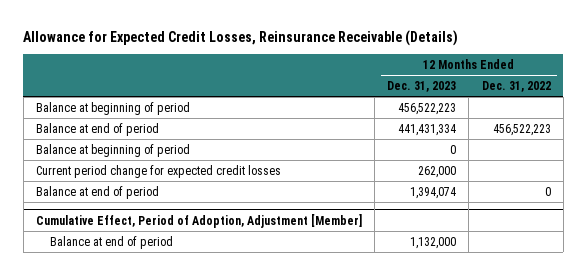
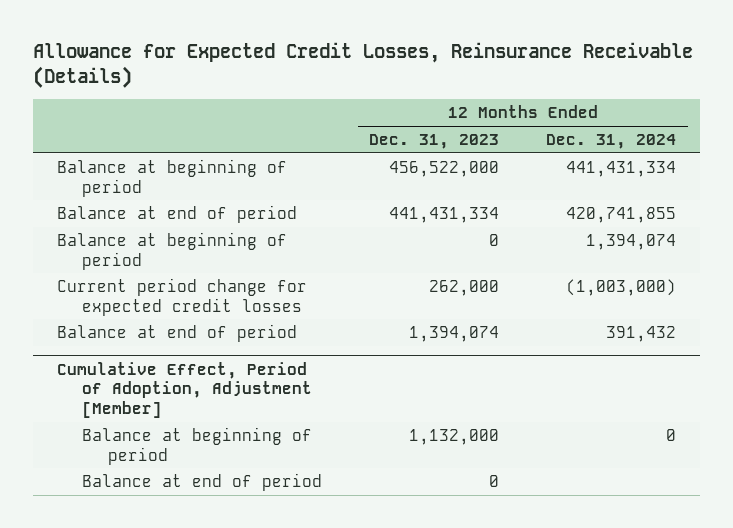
[481,81,551,93] Dec. 31, 2022 -> none
none -> [546,134,677,150] Dec. 31, 2024
[398,102,457,115] 456,522,223 -> [389,161,500,178] 456,522,000
none -> [82,427,313,465] Balance at beginning of period
[410,236,457,249] 1,132,000 -> [489,475,500,488] 0

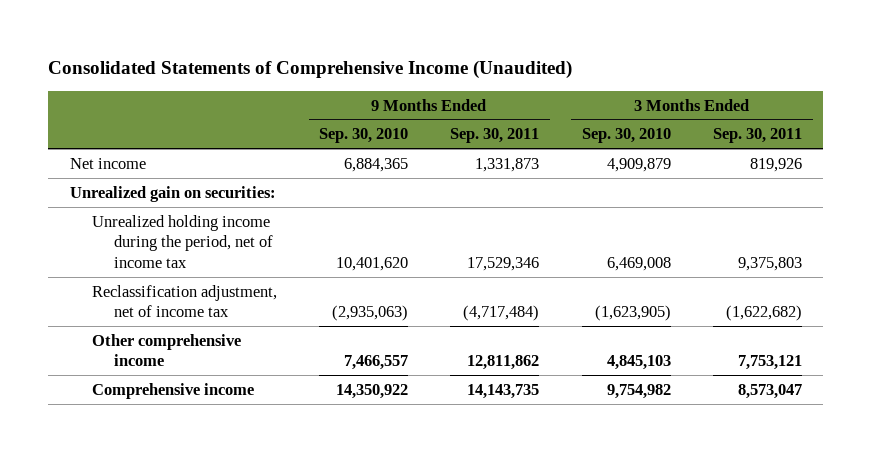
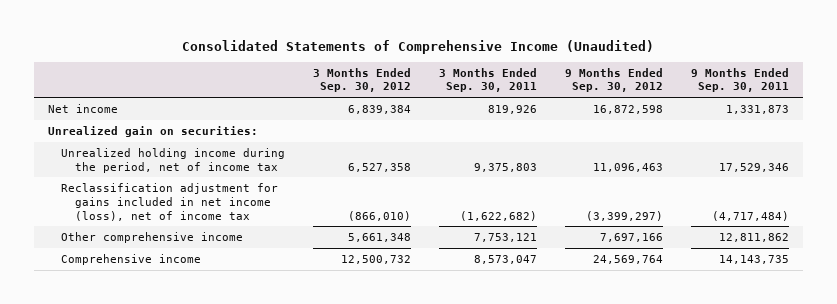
[319,128,409,144] Sep. 30, 2010 -> none
[581,128,671,144] Sep. 30, 2010 -> none
none -> [313,67,412,93] 3 Months Ended Sep. 30, 2012
none -> [565,67,664,93] 9 Months Ended Sep. 30, 2012
[91,284,277,318] Reclassification adjustment, net of income tax -> [61,182,279,221] Reclassification adjustment for gains included in net income (loss), net of income tax

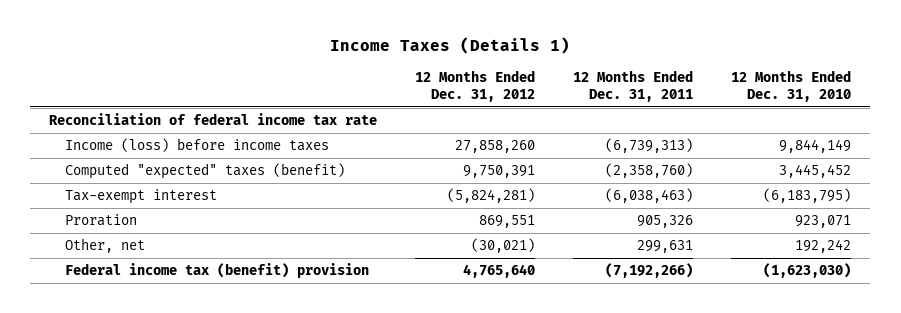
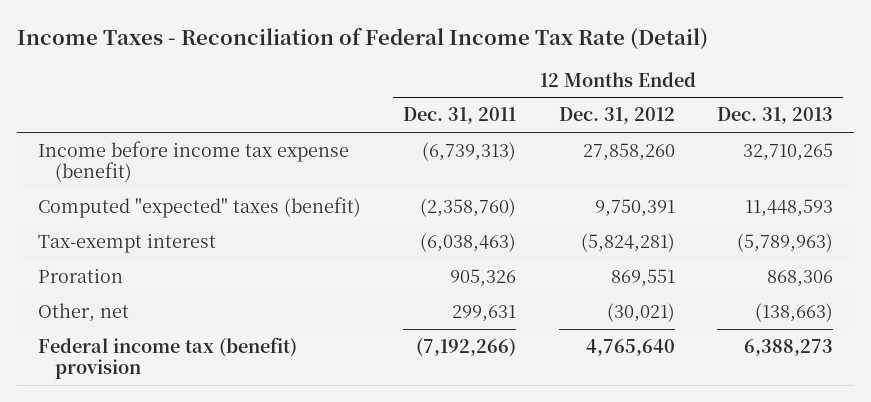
[330,37,571,55] Income Taxes (Details 1) -> [16,27,708,50] Income Taxes - Reconciliation of Federal Income Tax Rate (Detail)
[731,69,852,102] 12 Months Ended Dec. 31, 2010 -> none
none -> [716,107,833,125] Dec. 31, 2013
[49,113,378,126] Reconciliation of federal income tax rate -> none
[65,138,330,153] Income (loss) before income taxes -> [37,140,349,183] Income before income tax expense (benefit)

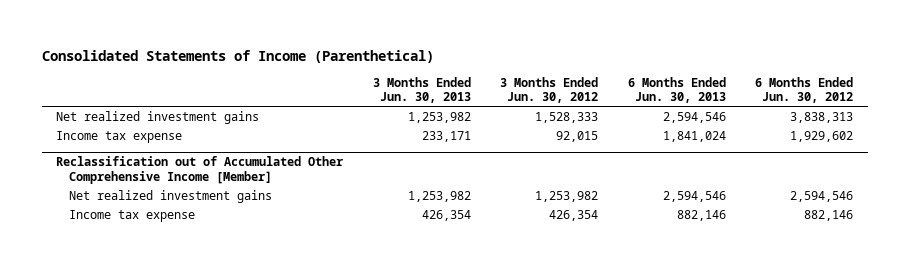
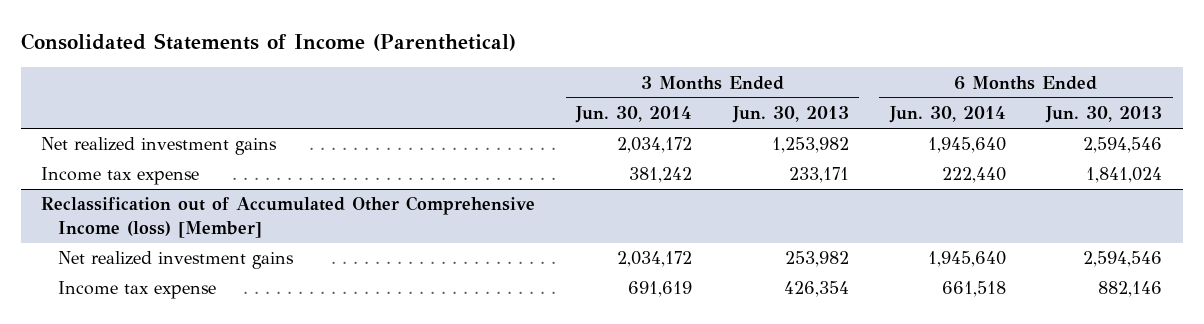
[500,76,599,104] 3 Months Ended Jun. 30, 2012 -> none
[755,76,854,104] 6 Months Ended Jun. 30, 2012 -> none
none -> [575,106,693,124] Jun. 30, 2014
none -> [888,106,1006,124] Jun. 30, 2014
[56,156,344,184] Reclassification out of Accumulated Other Comprehensive Income [Member] -> [41,196,536,238] Reclassification out of Accumulated Other Comprehensive Income (loss) [Member]
[407,191,471,203] 1,253,982 -> [784,251,849,268] 253,982

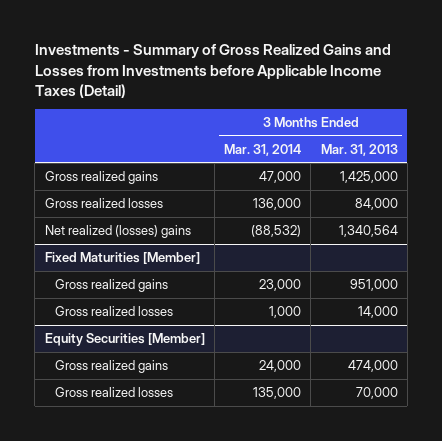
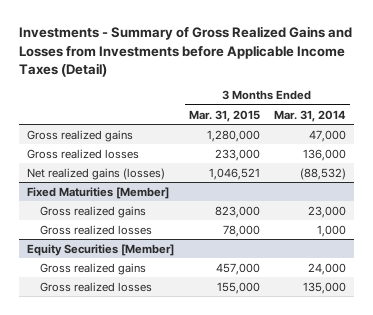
[320,143,398,156] Mar. 31, 2013 -> none
none -> [188,109,260,122] Mar. 31, 2015
[44,225,191,239] Net realized (losses) gains -> [26,167,165,180] Net realized gains (losses)

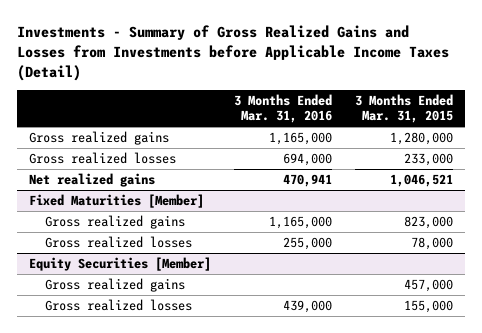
[274,109,347,122] Mar. 31, 2014 -> none
none -> [233,93,332,124] 3 Months Ended Mar. 31, 2016
[26,167,165,180] Net realized gains (losses) -> [28,172,155,187] Net realized gains

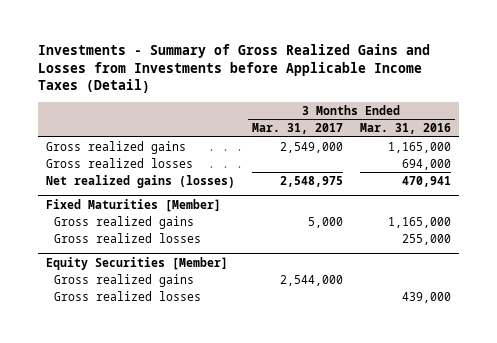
[355,93,454,124] 3 Months Ended Mar. 31, 2015 -> none
none -> [251,123,343,135] Mar. 31, 2017
[28,172,155,187] Net realized gains -> [46,174,236,188] Net realized gains (losses)

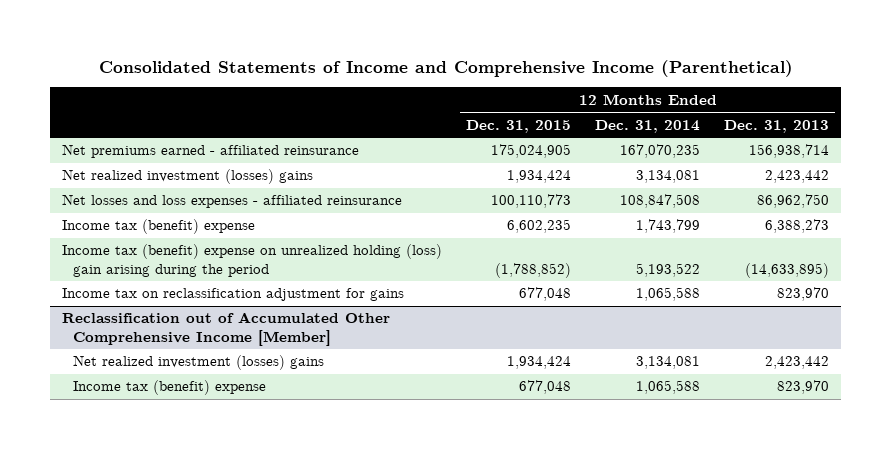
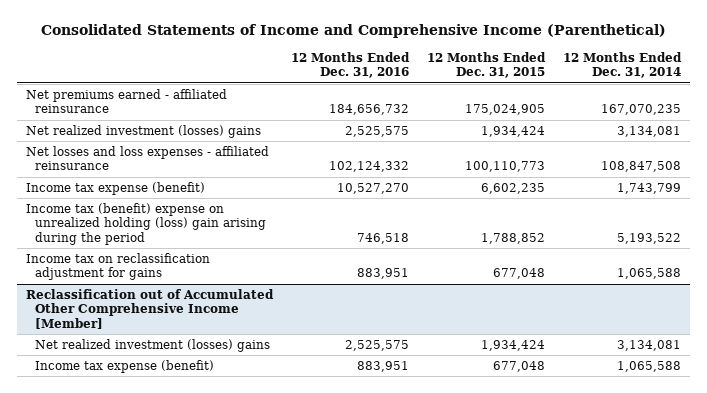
[724,119,830,133] Dec. 31, 2013 -> none
none -> [291,51,411,79] 12 Months Ended Dec. 31, 2016
[62,219,256,235] Income tax (benefit) expense -> [26,181,206,195] Income tax expense (benefit)
[495,262,572,278] (1,788,852) -> [481,232,546,244] 1,788,852
[72,380,266,396] Income tax (benefit) expense -> [35,359,215,373] Income tax expense (benefit)

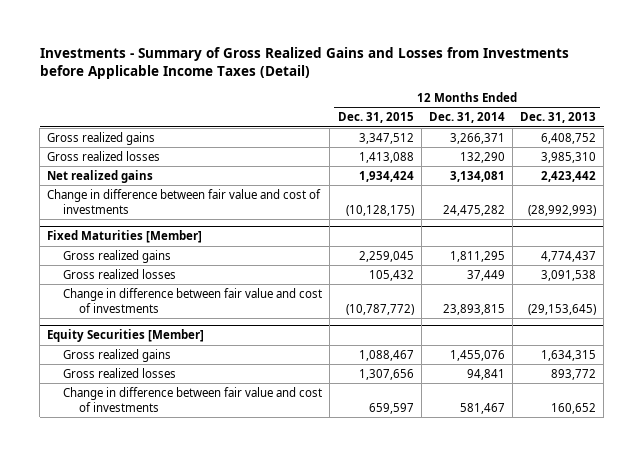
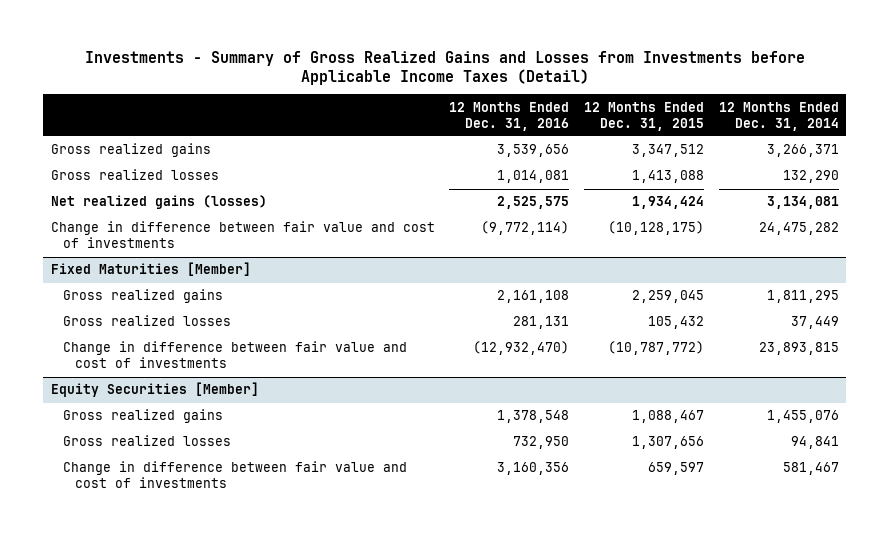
[520,112,597,124] Dec. 31, 2013 -> none
none -> [449,101,570,131] 12 Months Ended Dec. 31, 2016
[47,169,154,183] Net realized gains -> [50,195,267,210] Net realized gains (losses)

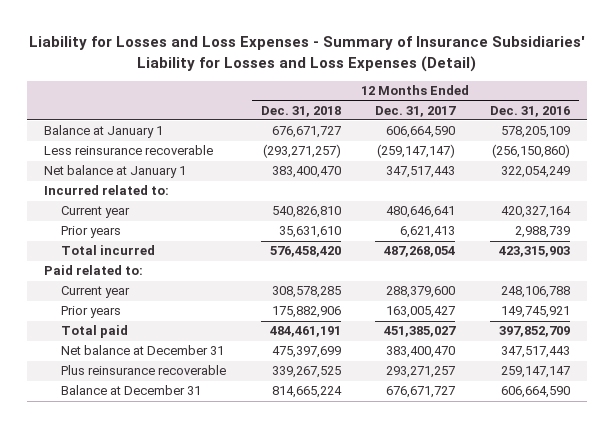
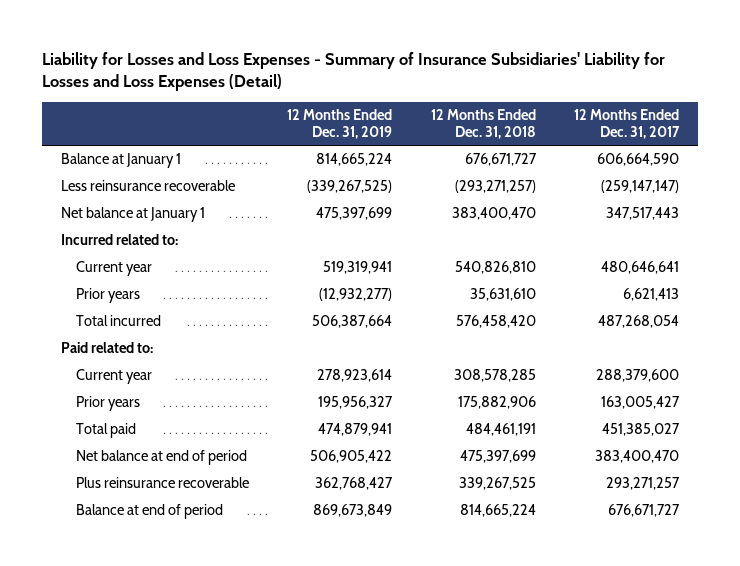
[490,105,571,117] Dec. 31, 2016 -> none
none -> [287,109,393,140] 12 Months Ended Dec. 31, 2019
[61,345,225,356] Net balance at December 31 -> [76,450,248,466] Net balance at end of period
[61,385,202,396] Balance at December 31 -> [76,504,224,520] Balance at end of period

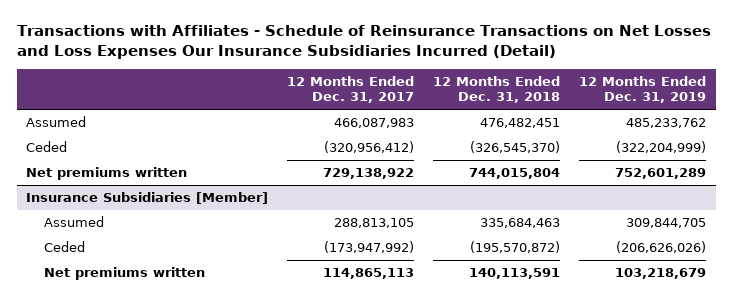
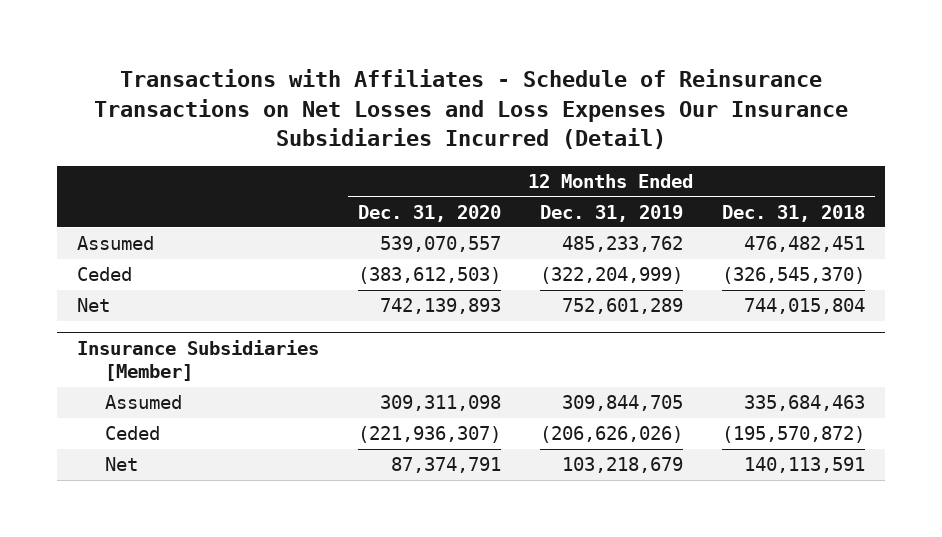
[287,75,415,104] 12 Months Ended Dec. 31, 2017 -> none
none -> [357,204,501,222] Dec. 31, 2020
[26,167,188,181] Net premiums written -> [76,298,110,313] Net
[44,267,206,281] Net premiums written -> [105,457,139,472] Net

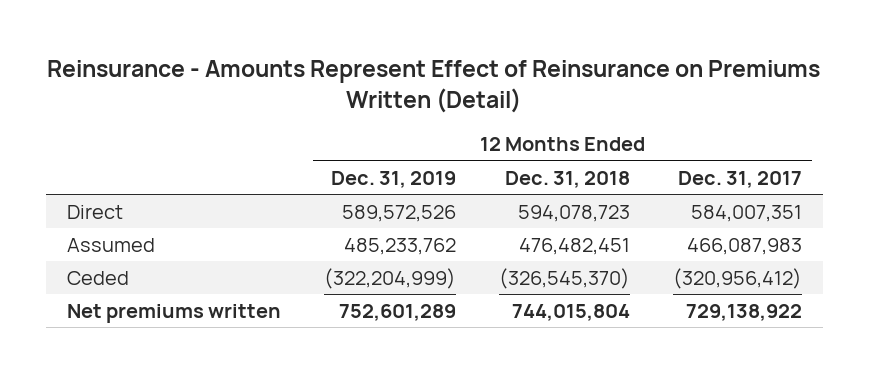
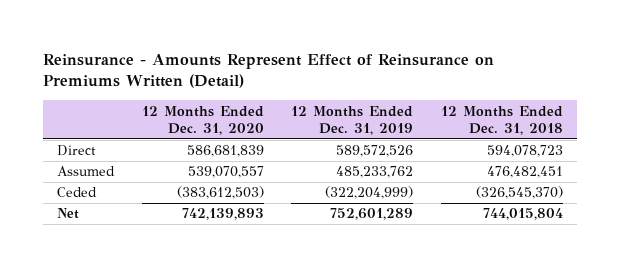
[677,170,802,188] Dec. 31, 2017 -> none
none -> [141,105,264,136] 12 Months Ended Dec. 31, 2020
[67,303,282,323] Net premiums written -> [56,208,79,220] Net

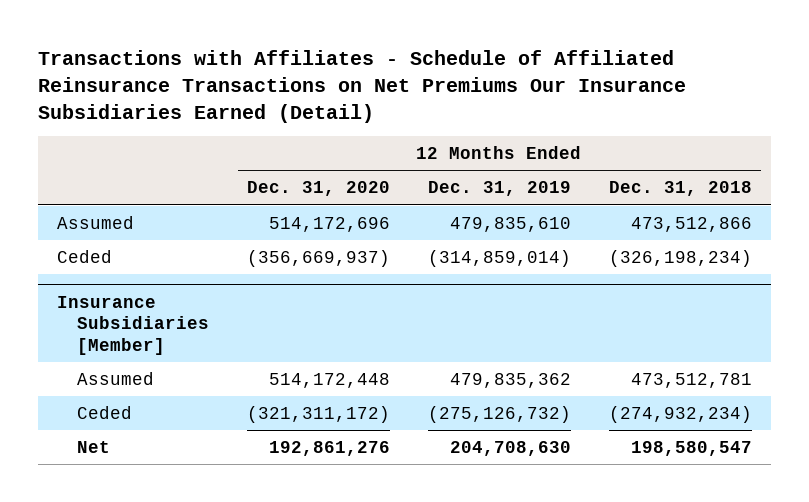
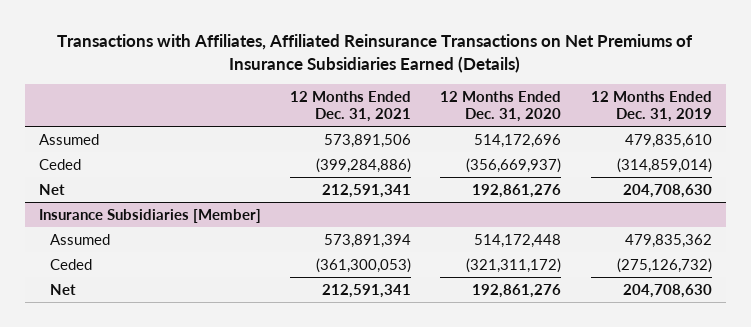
[38,50,687,124] Transactions with Affiliates - Schedule of Affiliated Reinsurance Transactions on Net Premiums Our Insurance Subsidiaries Earned (Detail) -> [57,34,694,73] Transactions with Affiliates, Affiliated Reinsurance Transactions on Net Premiums of Insurance Subsidiaries Earned (Details)
[608,181,752,197] Dec. 31, 2018 -> none
none -> [290,90,412,123] 12 Months Ended Dec. 31, 2021
none -> [39,183,66,195] Net

